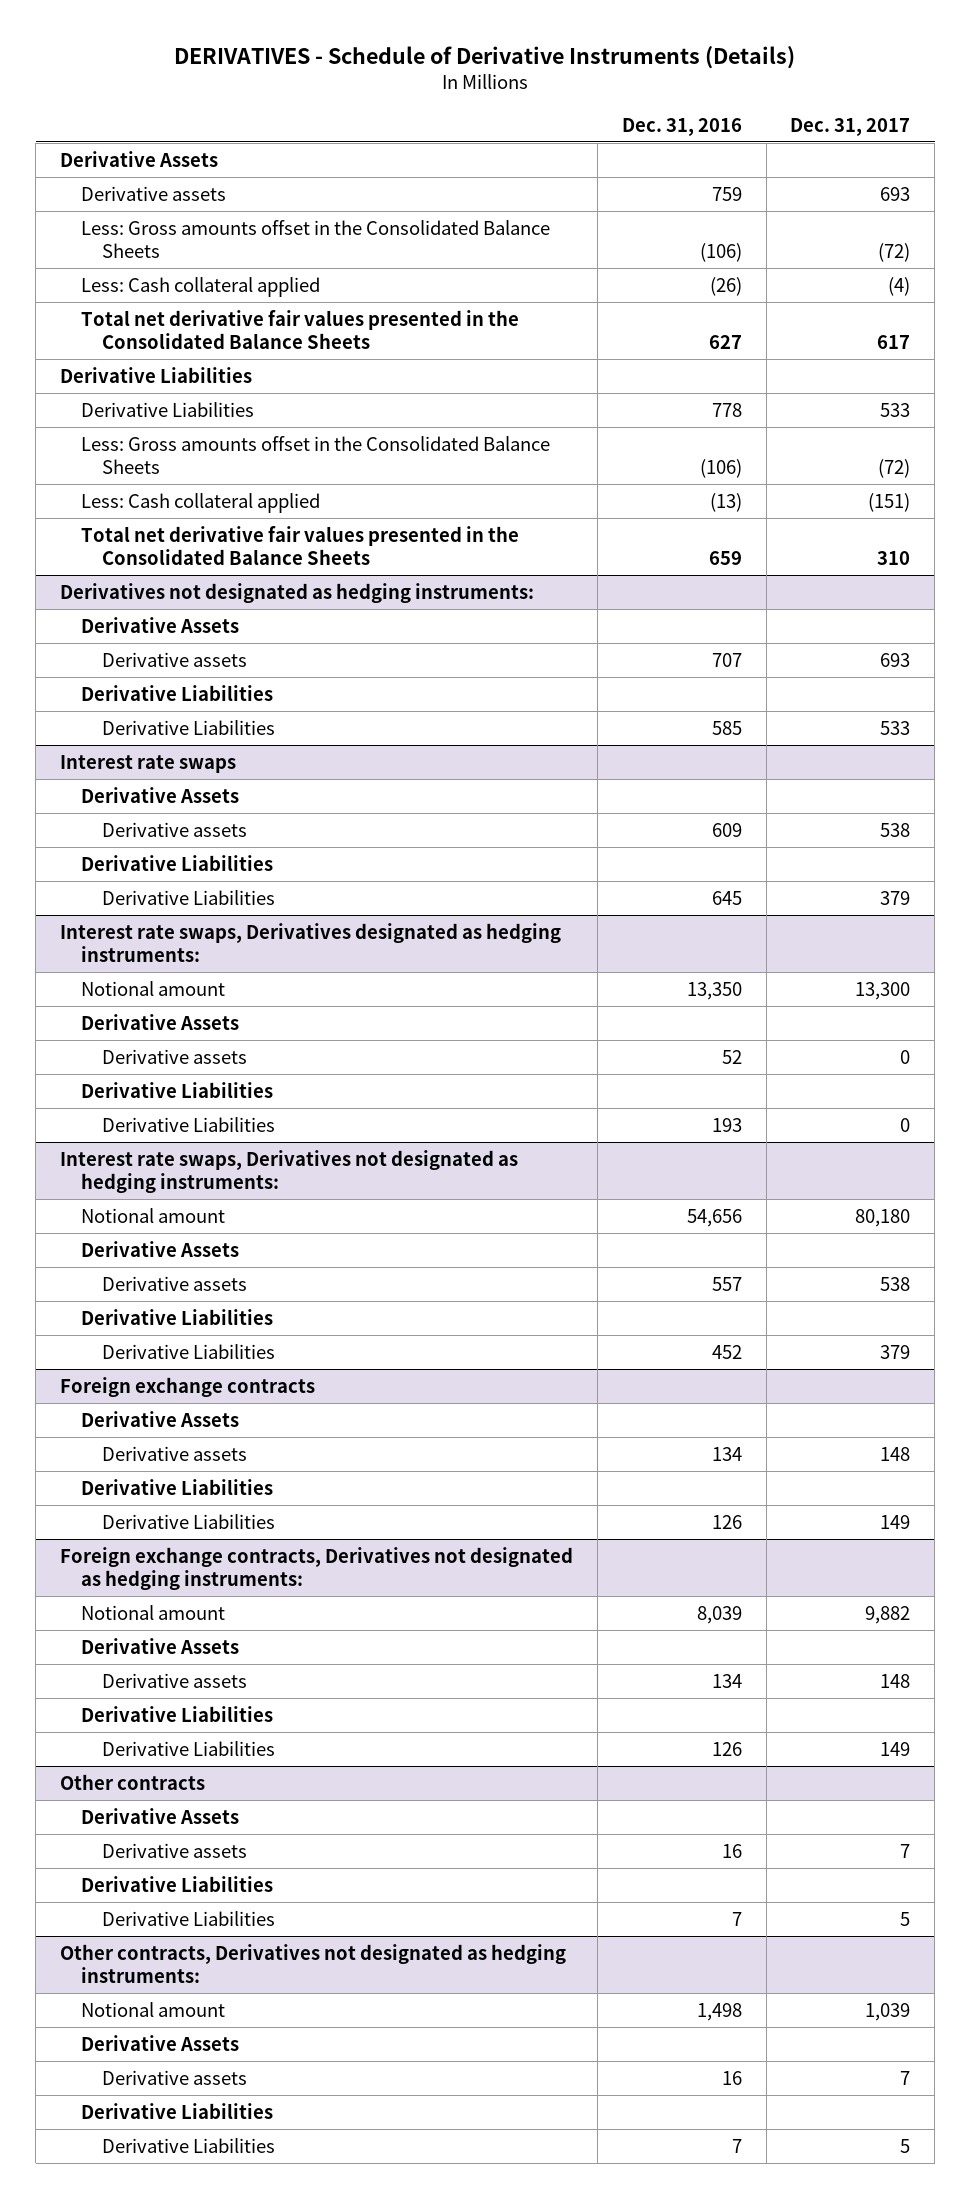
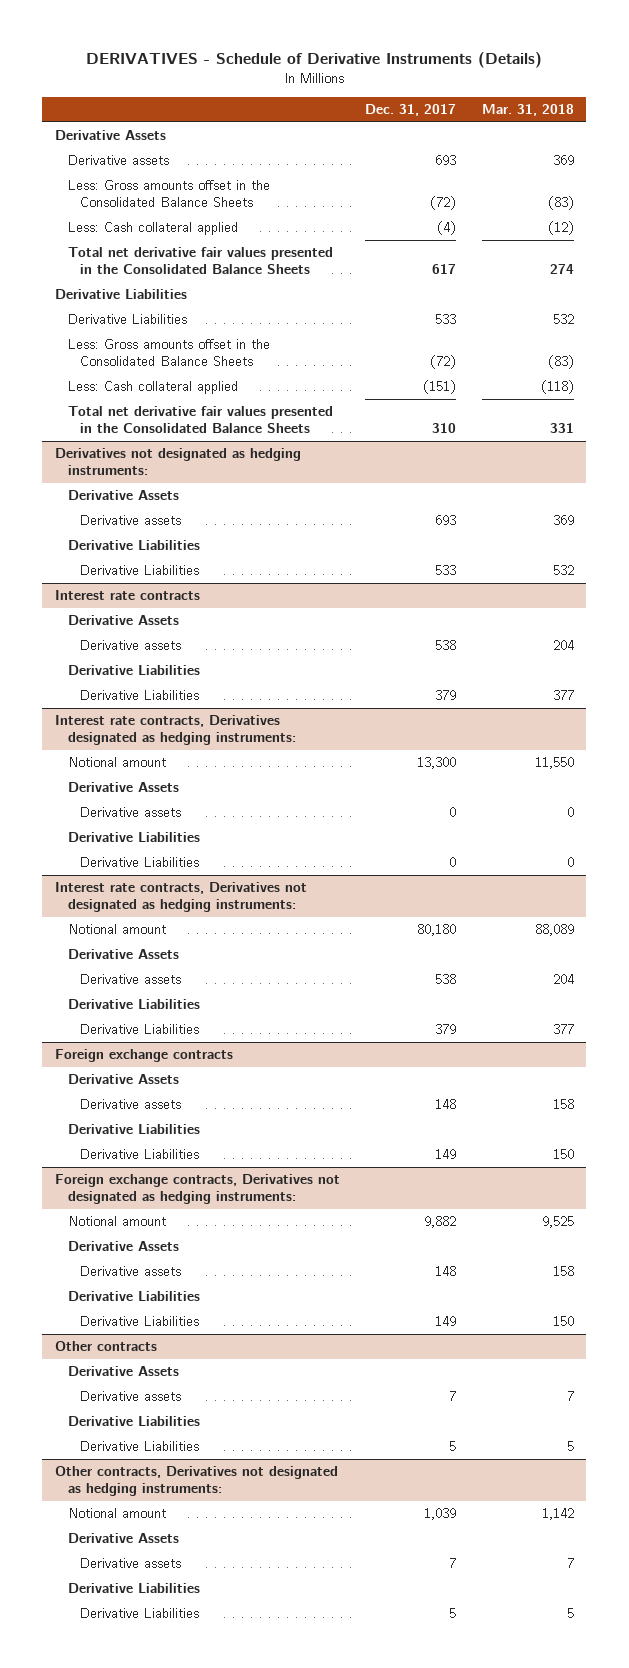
[621,117,742,136] Dec. 31, 2016 -> none
none -> [481,104,574,117] Mar. 31, 2018
[59,754,236,773] Interest rate swaps -> [54,590,200,601] Interest rate contracts
[59,922,561,962] Interest rate swaps, Derivatives designated as hedging instruments: -> [54,715,296,746] Interest rate contracts, Derivatives designated as hedging instruments:
[59,1149,518,1193] Interest rate swaps, Derivatives not designated as hedging instruments: -> [54,882,307,913] Interest rate contracts, Derivatives not designated as hedging instruments:

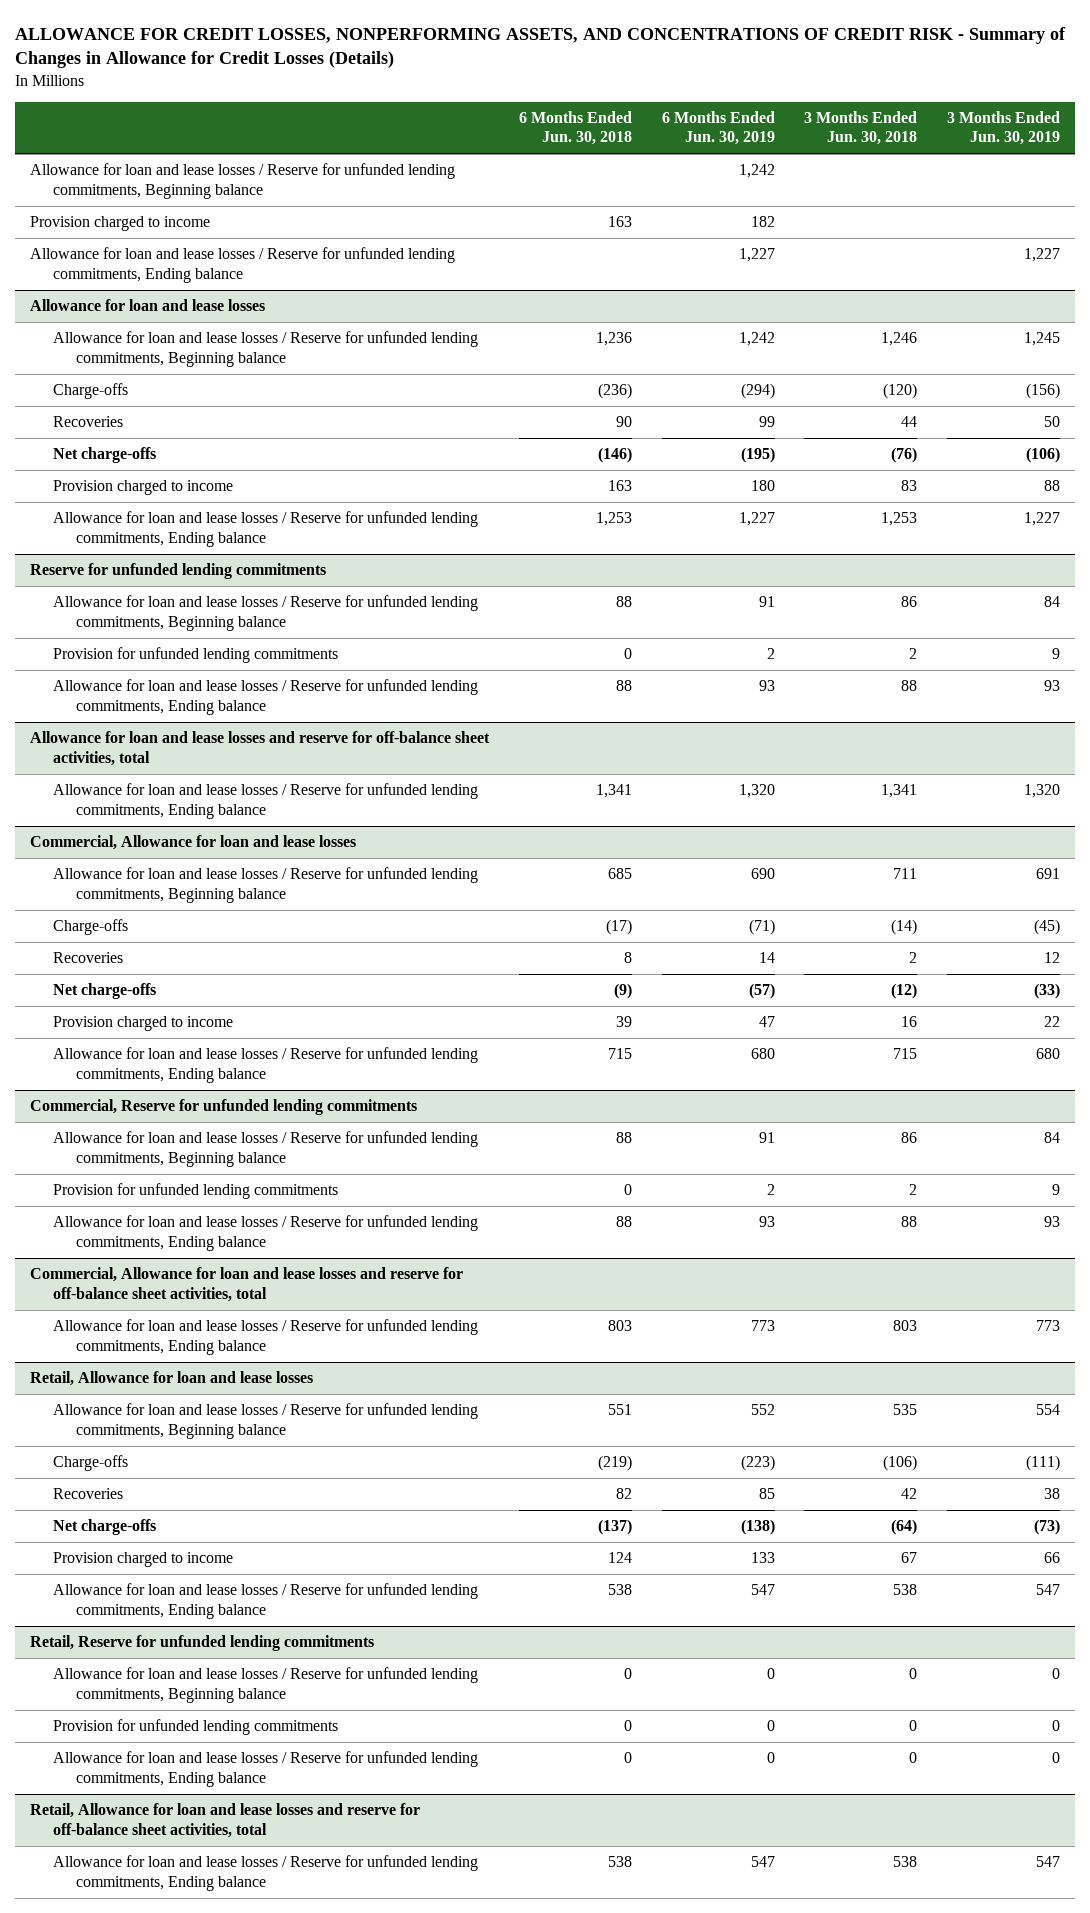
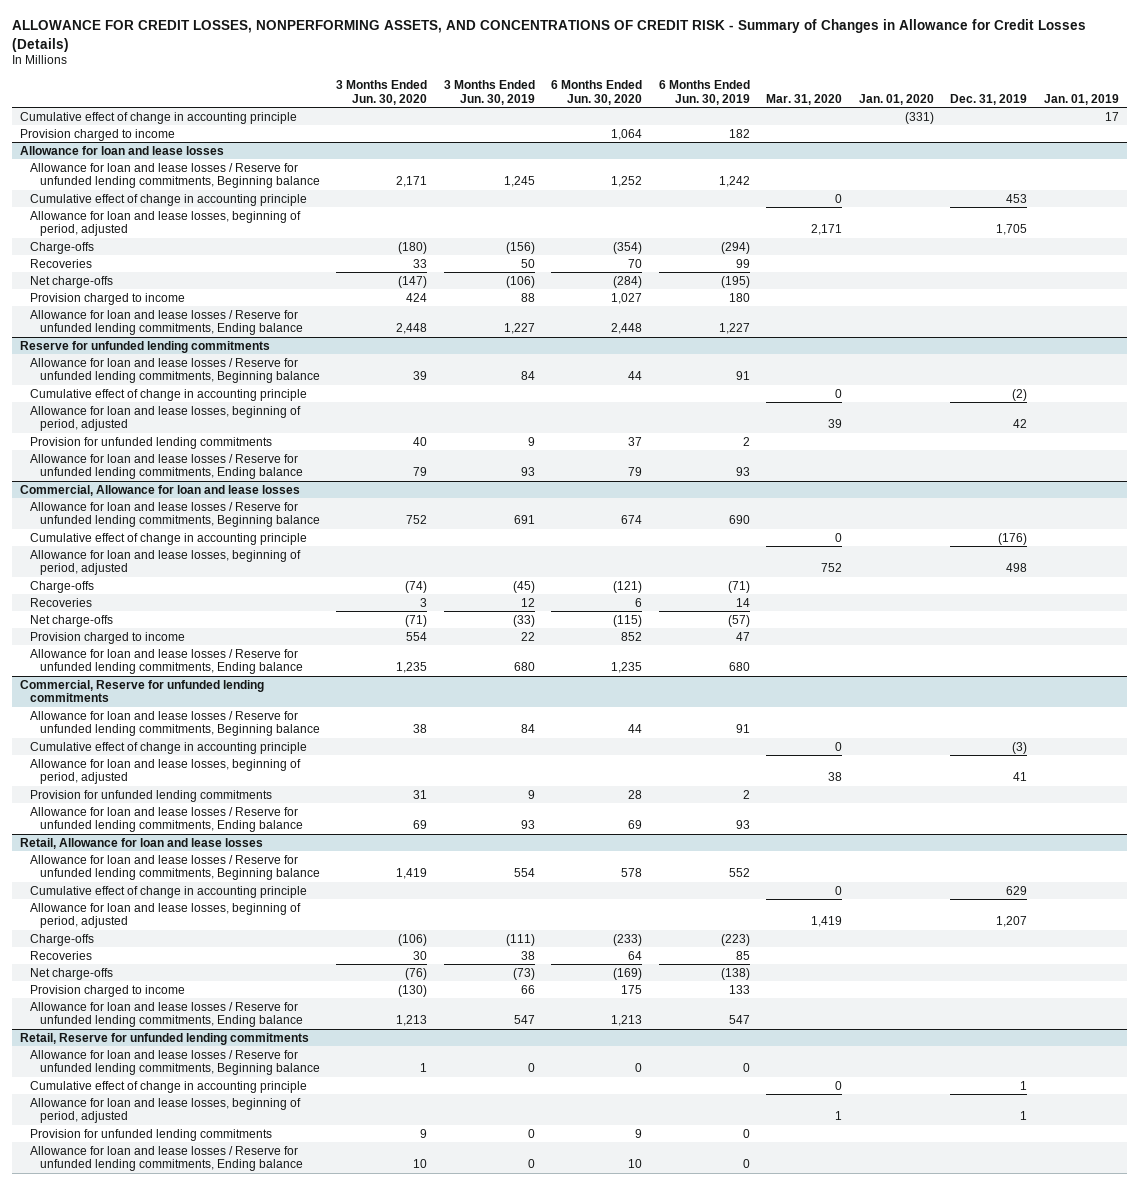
[518,110,632,146] 6 Months Ended Jun. 30, 2018 -> none
[804,110,918,146] 3 Months Ended Jun. 30, 2018 -> none
none -> [336,79,428,105] 3 Months Ended Jun. 30, 2020
none -> [551,79,643,105] 6 Months Ended Jun. 30, 2020
none -> [766,93,843,105] Mar. 31, 2020
none -> [858,93,934,105] Jan. 01, 2020
none -> [950,93,1028,105] Dec. 31, 2019
none -> [1043,93,1119,105] Jan. 01, 2019
[30,163,456,199] Allowance for loan and lease losses / Reserve for unfunded lending commitments, Beginning balance -> none
none -> [20,111,298,124] Cumulative effect of change in accounting principle
[30,247,456,283] Allowance for loan and lease losses / Reserve for unfunded lending commitments, Ending balance -> none
none -> [30,193,308,206] Cumulative effect of change in accounting principle
none -> [30,210,302,237] Allowance for loan and lease losses, beginning of period, adjusted
none -> [30,388,308,401] Cumulative effect of change in accounting principle
none -> [30,405,302,432] Allowance for loan and lease losses, beginning of period, adjusted
[30,731,491,766] Allowance for loan and lease losses and reserve for off-balance sheet activities, total -> none
[52,783,478,819] Allowance for loan and lease losses / Reserve for unfunded lending commitments, Ending balance -> none
none -> [30,532,308,545] Cumulative effect of change in accounting principle
none -> [30,549,302,576] Allowance for loan and lease losses, beginning of period, adjusted
none -> [30,741,308,754] Cumulative effect of change in accounting principle
none -> [30,758,302,785] Allowance for loan and lease losses, beginning of period, adjusted
[30,1267,464,1302] Commercial, Allowance for loan and lease losses and reserve for off-balance sheet activities, total -> none
[52,1319,478,1355] Allowance for loan and lease losses / Reserve for unfunded lending commitments, Ending balance -> none
none -> [30,885,308,898] Cumulative effect of change in accounting principle
none -> [30,902,302,929] Allowance for loan and lease losses, beginning of period, adjusted
none -> [30,1080,308,1093] Cumulative effect of change in accounting principle
none -> [30,1097,302,1124] Allowance for loan and lease losses, beginning of period, adjusted
[30,1803,421,1838] Retail, Allowance for loan and lease losses and reserve for off-balance sheet activities, total -> none
[52,1855,478,1891] Allowance for loan and lease losses / Reserve for unfunded lending commitments, Ending balance -> none

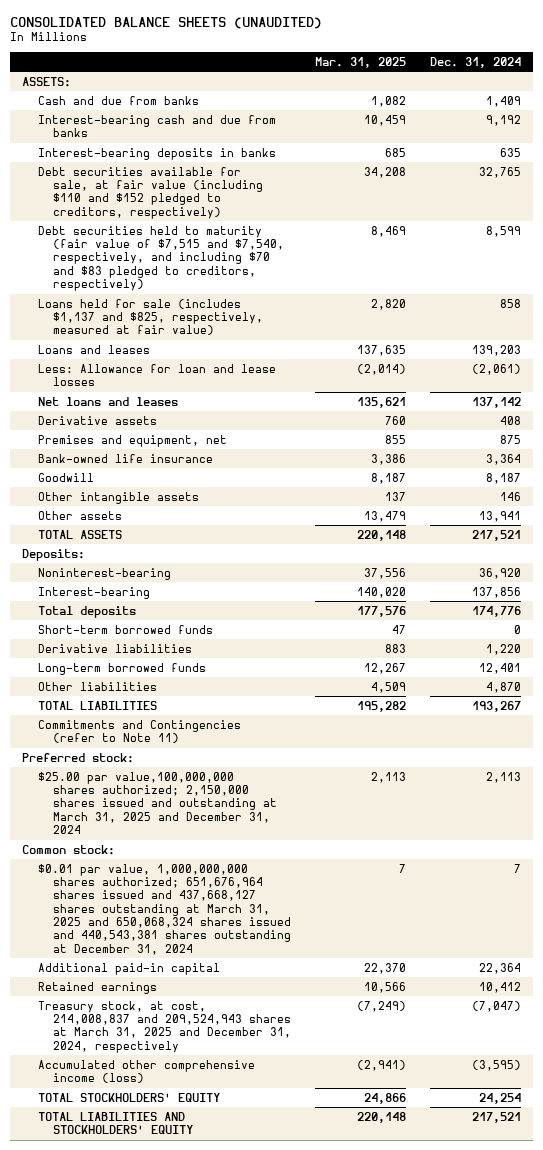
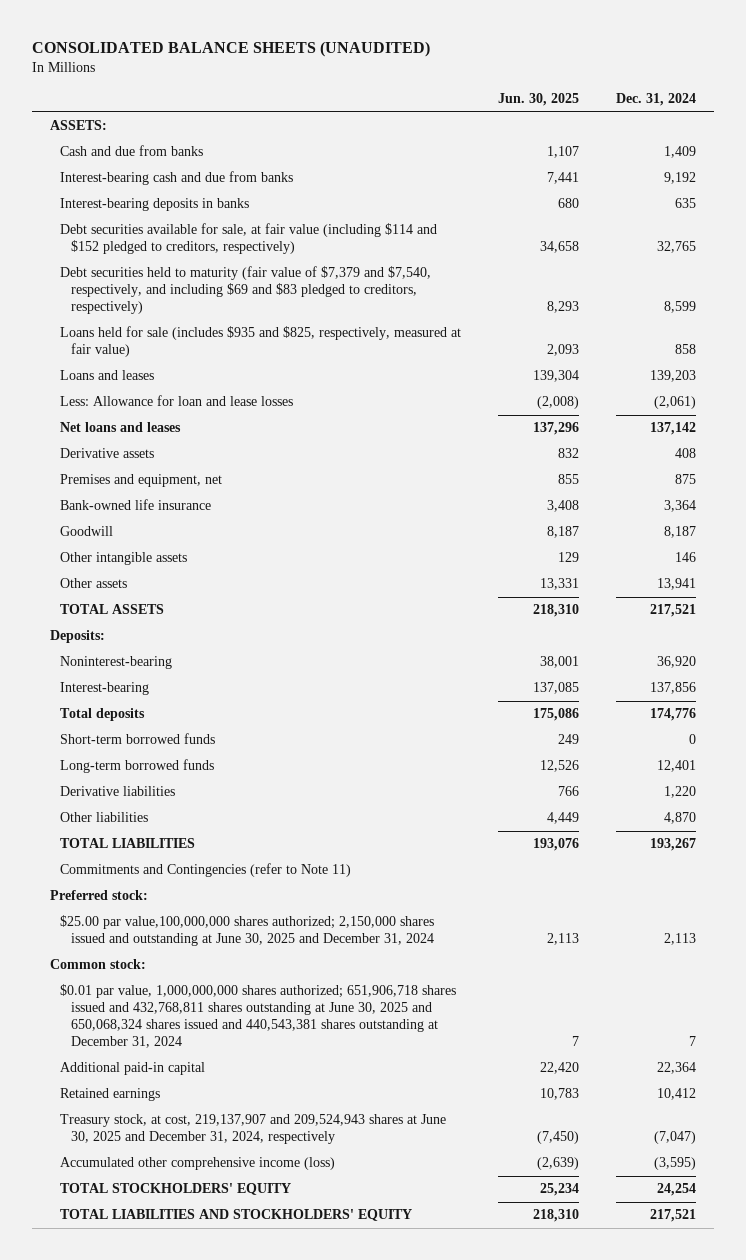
[315,56,407,68] Mar. 31, 2025 -> none
none -> [498,93,580,107] Jun. 30, 2025
[37,166,264,219] Debt securities available for sale, at fair value (including $110 and $152 pledged to creditors, respectively) -> [60,223,438,255] Debt securities available for sale, at fair value (including $114 and $152 pledged to creditors, respectively)
[37,225,285,291] Debt securities held to maturity (fair value of $7,515 and $7,540, respectively, and including $70 and $83 pledged to creditors, respectively) -> [60,266,432,315] Debt securities held to maturity (fair value of $7,379 and $7,540, respectively, and including $69 and $83 pledged to creditors, respectively)
[37,298,264,336] Loans held for sale (includes $1,137 and $825, respectively, measured at fair value) -> [60,326,462,358] Loans held for sale (includes $935 and $825, respectively, measured at fair value)
[37,643,192,653] Derivative liabilities -> [60,786,176,797] Derivative liabilities
[37,771,278,834] $25.00 par value,100,000,000 shares authorized; 2,150,000 shares issued and outstanding at March 31, 2025 and December 31, 2024 -> [60,915,435,947] $25.00 par value,100,000,000 shares authorized; 2,150,000 shares issued and outstanding at June 30, 2025 and December 31, 2024
[37,863,292,955] $0.01 par value, 1,000,000,000 shares authorized; 651,676,964 shares issued and 437,668,127 shares outstanding at March 31, 2025 and 650,068,324 shares issued and 440,543,381 shares outstanding at December 31, 2024 -> [60,984,457,1049] $0.01 par value, 1,000,000,000 shares authorized; 651,906,718 shares issued and 432,768,811 shares outstanding at June 30, 2025 and 650,068,324 shares issued and 440,543,381 shares outstanding at December 31, 2024
[37,1000,292,1053] Treasury stock, at cost, 214,008,837 and 209,524,943 shares at March 31, 2025 and December 31, 2024, respectively -> [60,1114,447,1145] Treasury stock, at cost, 219,137,907 and 209,524,943 shares at June 30, 2025 and December 31, 2024, respectively

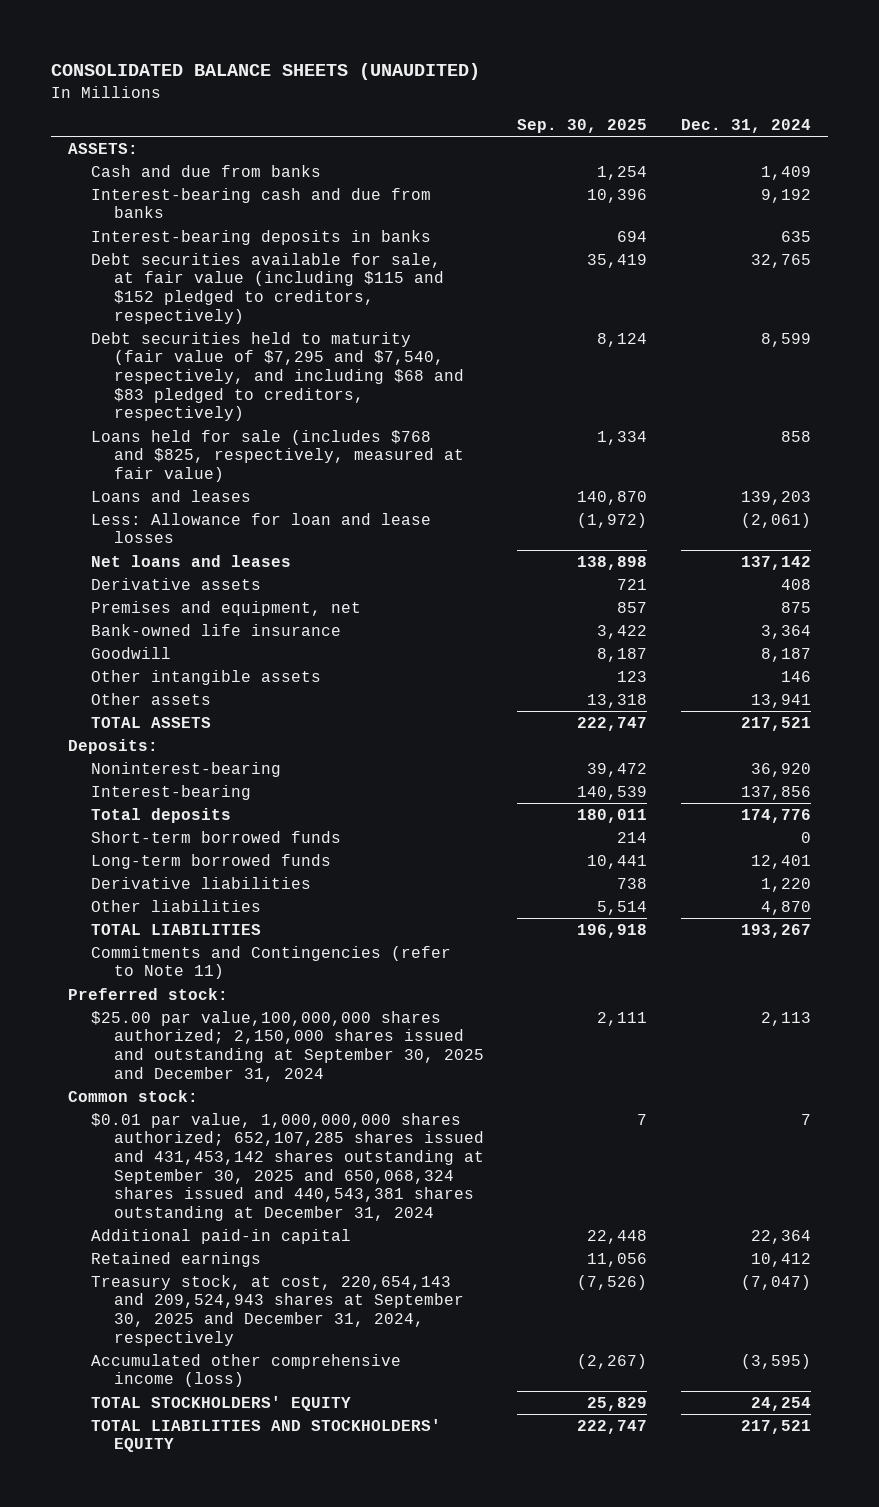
[498,93,580,107] Jun. 30, 2025 -> none
none -> [517,119,648,134] Sep. 30, 2025
[60,223,438,255] Debt securities available for sale, at fair value (including $114 and $152 pledged to creditors, respectively) -> [90,252,444,324] Debt securities available for sale, at fair value (including $115 and $152 pledged to creditors, respectively)
[60,266,432,315] Debt securities held to maturity (fair value of $7,379 and $7,540, respectively, and including $69 and $83 pledged to creditors, respectively) -> [90,331,464,422] Debt securities held to maturity (fair value of $7,295 and $7,540, respectively, and including $68 and $83 pledged to creditors, respectively)
[60,326,462,358] Loans held for sale (includes $935 and $825, respectively, measured at fair value) -> [90,429,464,483] Loans held for sale (includes $768 and $825, respectively, measured at fair value)
[60,915,435,947] $25.00 par value,100,000,000 shares authorized; 2,150,000 shares issued and outstanding at June 30, 2025 and December 31, 2024 -> [90,1010,484,1082] $25.00 par value,100,000,000 shares authorized; 2,150,000 shares issued and outstanding at September 30, 2025 and December 31, 2024
[60,984,457,1049] $0.01 par value, 1,000,000,000 shares authorized; 651,906,718 shares issued and 432,768,811 shares outstanding at June 30, 2025 and 650,068,324 shares issued and 440,543,381 shares outstanding at December 31, 2024 -> [90,1112,484,1222] $0.01 par value, 1,000,000,000 shares authorized; 652,107,285 shares issued and 431,453,142 shares outstanding at September 30, 2025 and 650,068,324 shares issued and 440,543,381 shares outstanding at December 31, 2024
[60,1114,447,1145] Treasury stock, at cost, 219,137,907 and 209,524,943 shares at June 30, 2025 and December 31, 2024, respectively -> [90,1274,464,1346] Treasury stock, at cost, 220,654,143 and 209,524,943 shares at September 30, 2025 and December 31, 2024, respectively

